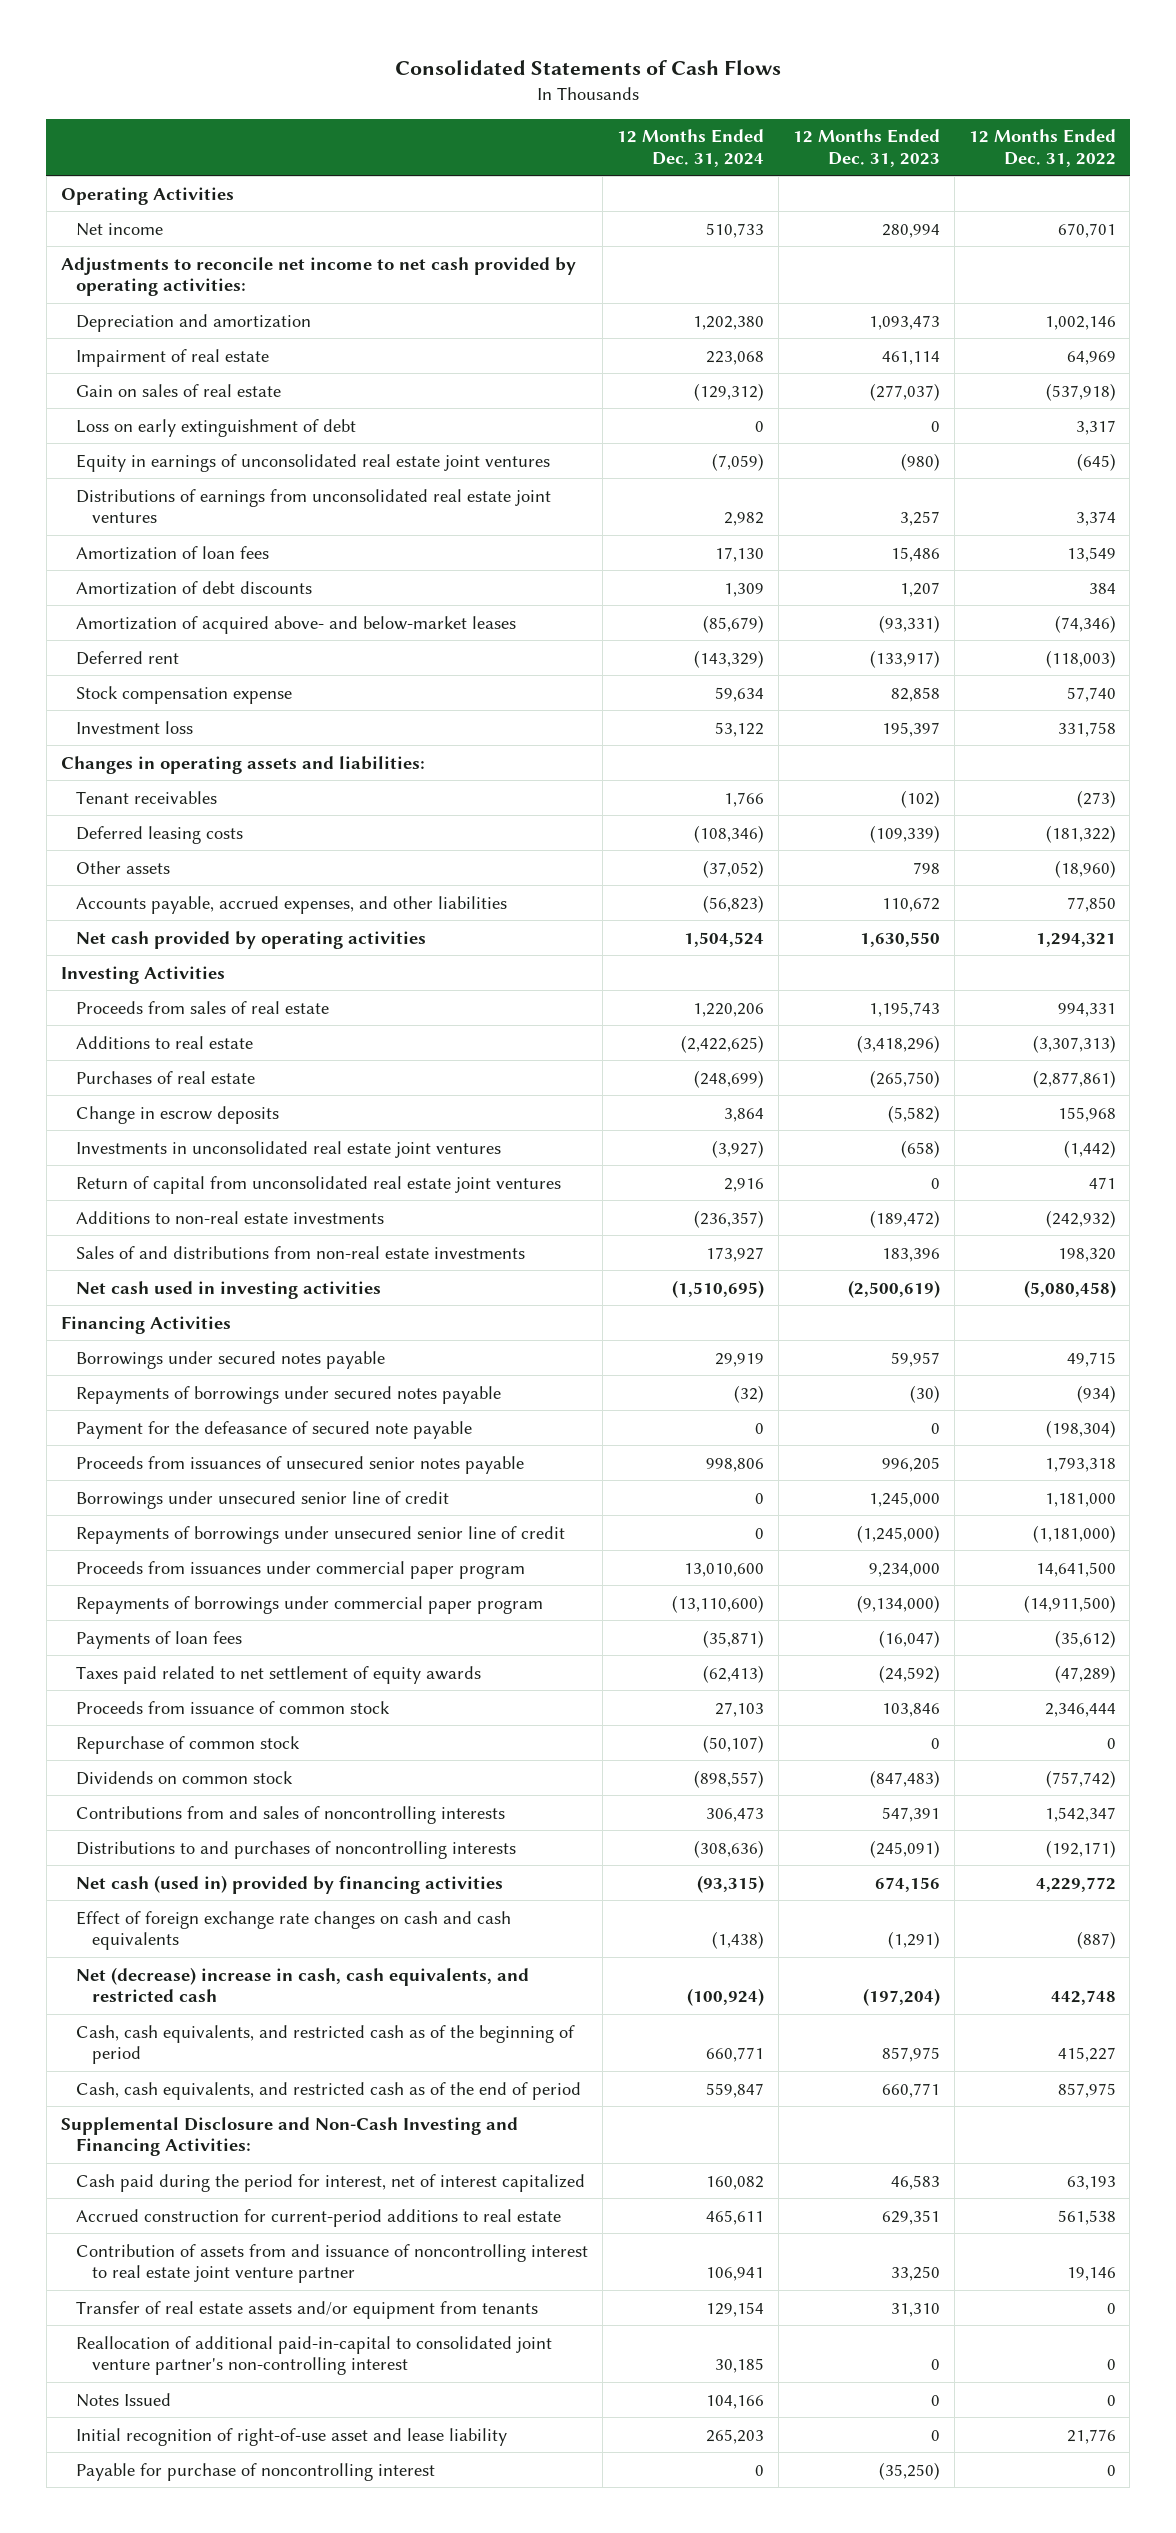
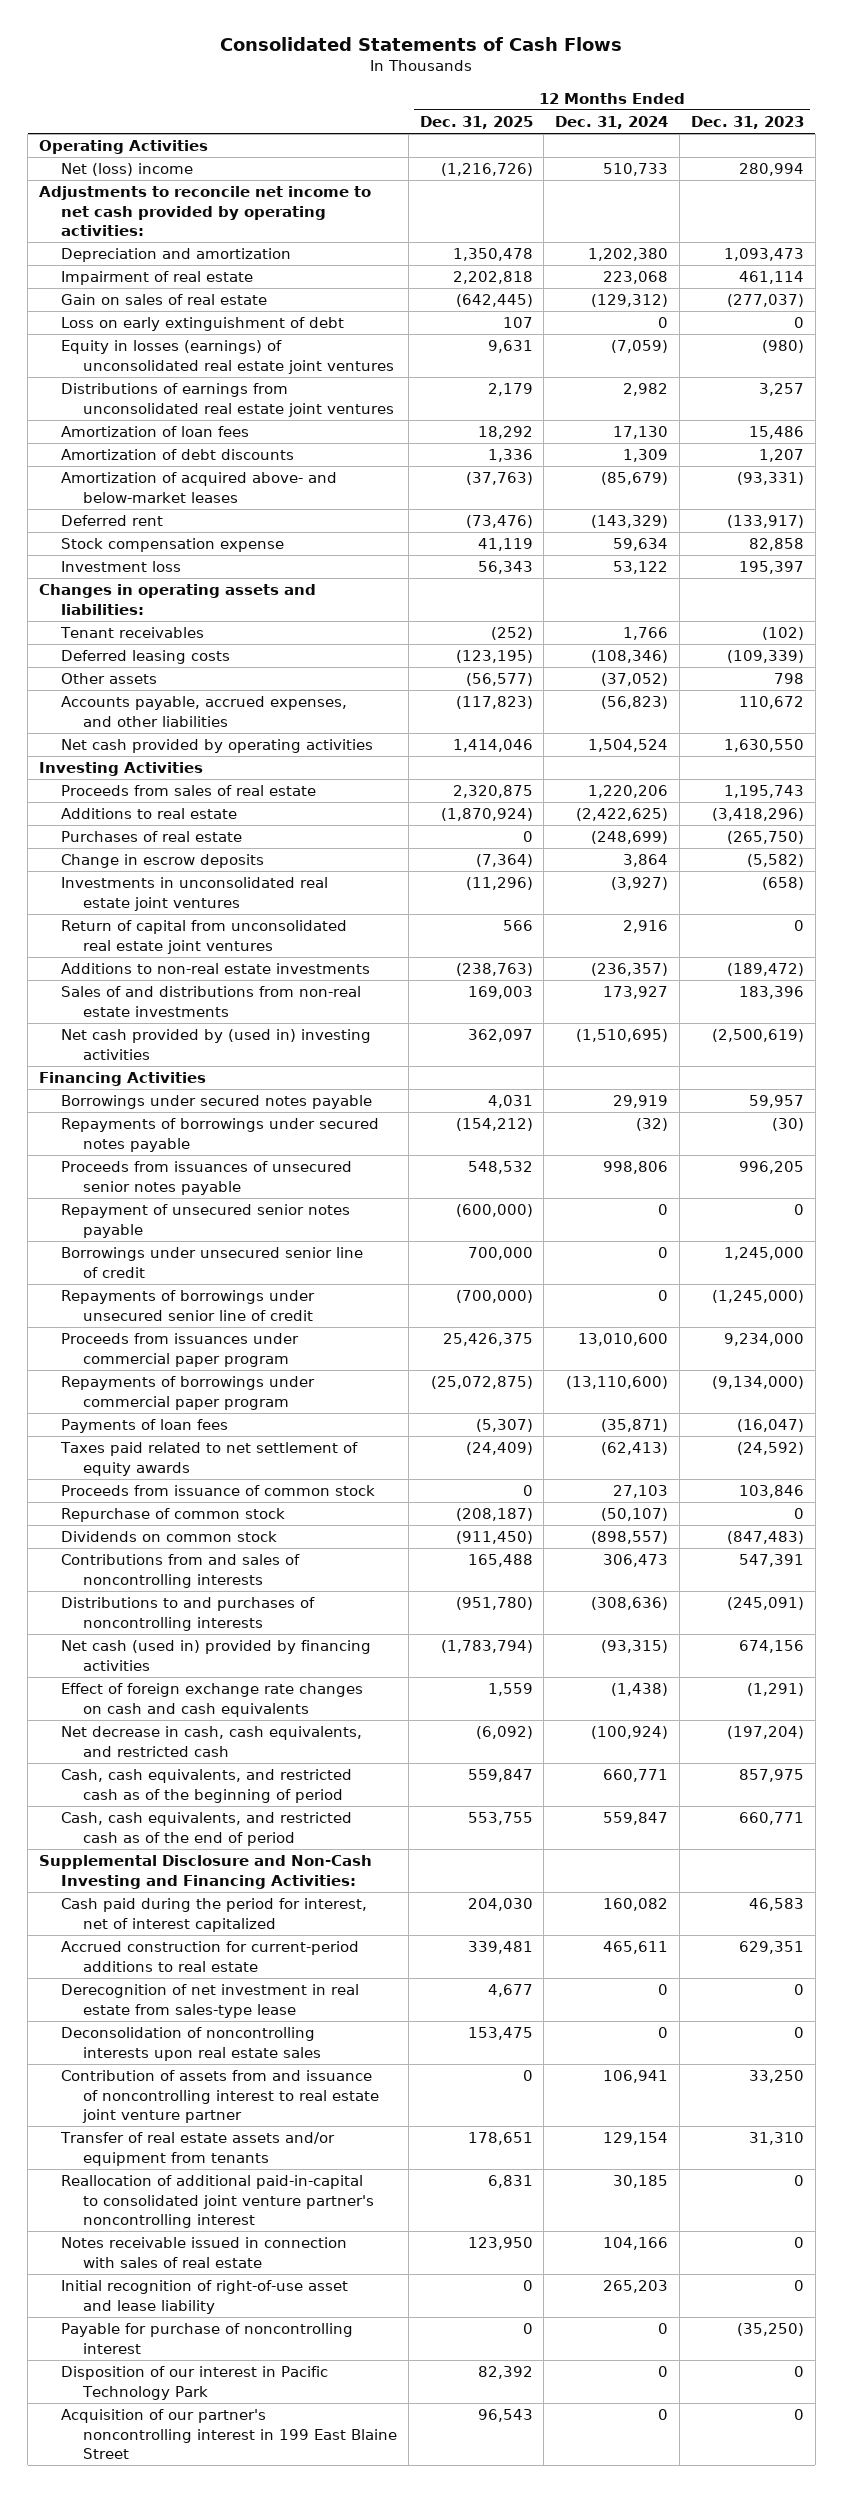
[968,129,1116,167] 12 Months Ended Dec. 31, 2022 -> none
none -> [419,115,533,129] Dec. 31, 2025
[76,222,164,236] Net income -> [60,163,193,177] Net (loss) income
[76,453,551,472] Equity in earnings of unconsolidated real estate joint ventures -> [60,340,394,374] Equity in losses (earnings) of unconsolidated real estate joint ventures
[76,1280,382,1299] Net cash used in investing activities -> [60,1029,371,1060] Net cash provided by (used in) investing activities
[76,1420,473,1439] Payment for the defeasance of secured note payable -> none
none -> [60,1204,350,1238] Repayment of unsecured senior notes payable
[76,1966,530,2003] Net (decrease) increase in cash, cash equivalents, and restricted cash -> [60,1726,362,1757] Net decrease in cash, cash equivalents, and restricted cash
none -> [60,1984,359,2018] Derecognition of net investment in real estate from sales-type lease
none -> [60,2027,321,2061] Deconsolidation of noncontrolling interests upon real estate sales
[76,2335,553,2376] Reallocation of additional paid-in-capital to consolidated joint venture partner's non-controlling interest -> [60,2175,374,2228] Reallocation of additional paid-in-capital to consolidated joint venture partner's noncontrolling interest
[76,2392,172,2407] Notes Issued -> [60,2237,347,2268] Notes receivable issued in connection with sales of real estate
none -> [60,2366,328,2400] Disposition of our interest in Pacific Technology Park
none -> [60,2409,397,2459] Acquisition of our partner's noncontrolling interest in 199 East Blaine Street

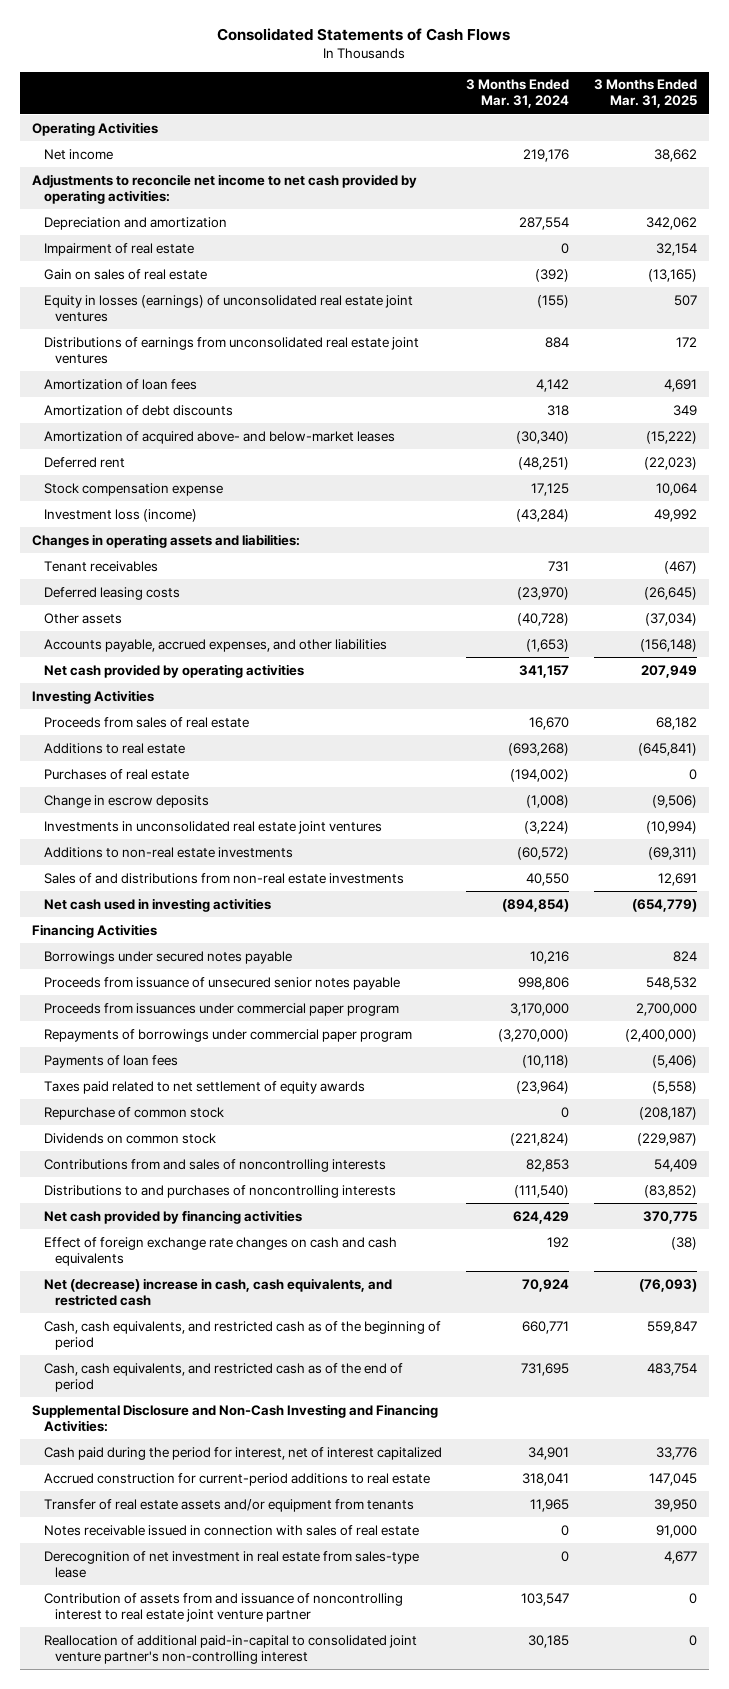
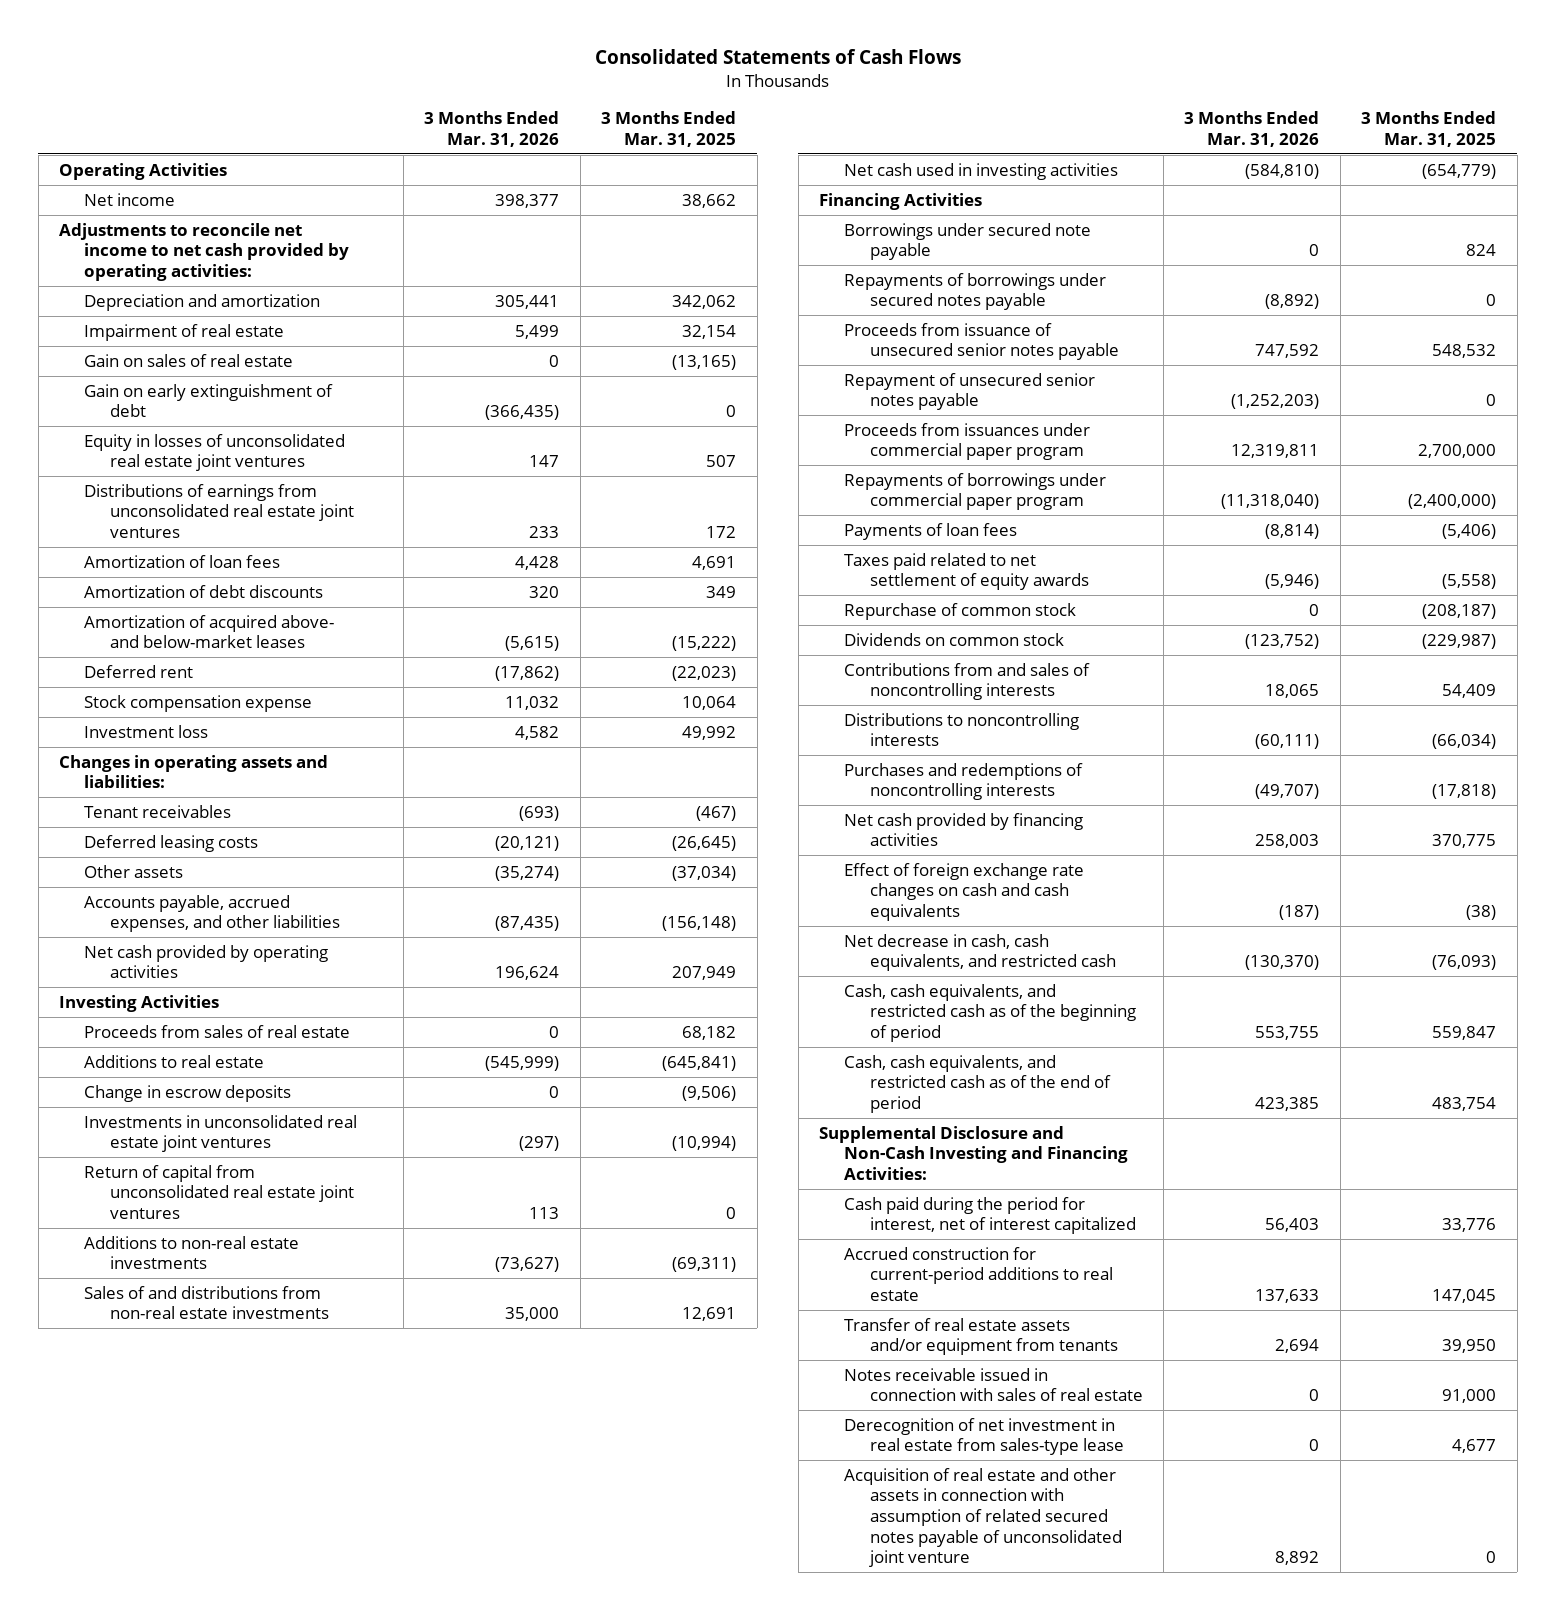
[466,79,570,109] 3 Months Ended Mar. 31, 2024 -> none
none -> [424,110,560,147] 3 Months Ended Mar. 31, 2026
none -> [84,383,334,418] Gain on early extinguishment of debt
[43,294,413,322] Equity in losses (earnings) of unconsolidated real estate joint ventures -> [84,433,346,472] Equity in losses of unconsolidated real estate joint ventures
[43,508,197,522] Investment loss (income) -> [84,724,209,738] Investment loss
[43,768,189,780] Purchases of real estate -> none
none -> [84,1164,354,1219] Return of capital from unconsolidated real estate joint ventures
[43,950,292,964] Borrowings under secured notes payable -> [844,222,1092,261] Borrowings under secured note payable
none -> [844,272,1107,311] Repayments of borrowings under secured notes payable
none -> [844,372,1096,411] Repayment of unsecured senior notes payable
[43,1184,396,1198] Distributions to and purchases of noncontrolling interests -> [844,712,1080,747] Distributions to noncontrolling interests
[643,1184,697,1198] (83,852) -> [1432,734,1497,750] (66,034)
none -> [844,762,1084,801] Purchases and redemptions of noncontrolling interests
[43,1277,392,1306] Net (decrease) increase in cash, cash equivalents, and restricted cash -> [844,933,1116,972] Net decrease in cash, cash equivalents, and restricted cash
[43,1592,403,1622] Contribution of assets from and issuance of noncontrolling interest to real estate joint venture partner -> none
[43,1634,417,1664] Reallocation of additional paid-in-capital to consolidated joint venture partner's non-controlling interest -> none
none -> [844,1467,1122,1568] Acquisition of real estate and other assets in connection with assumption of related secured notes payable of unconsolidated joint venture

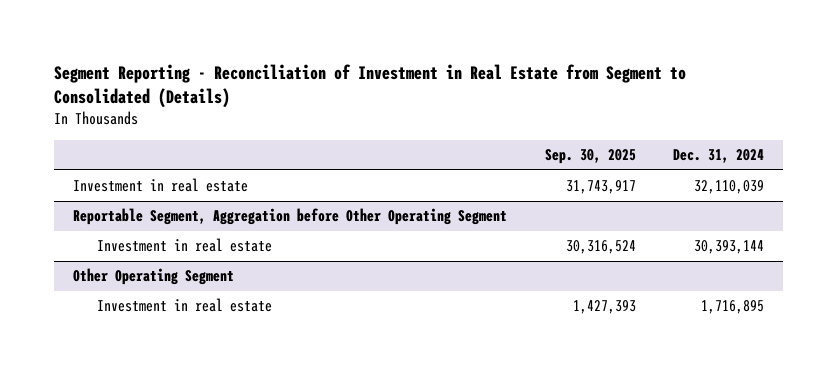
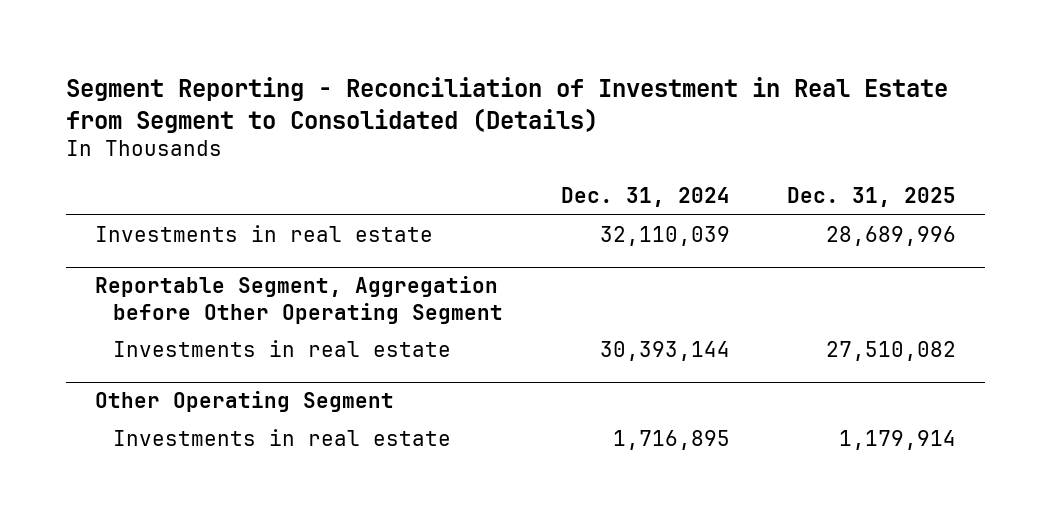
[544,149,636,165] Sep. 30, 2025 -> none
none -> [787,187,957,208] Dec. 31, 2025
[73,178,249,193] Investment in real estate -> [94,225,433,243] Investments in real estate
[97,238,273,253] Investment in real estate -> [112,340,451,358] Investments in real estate
[97,298,273,313] Investment in real estate -> [112,429,451,447] Investments in real estate

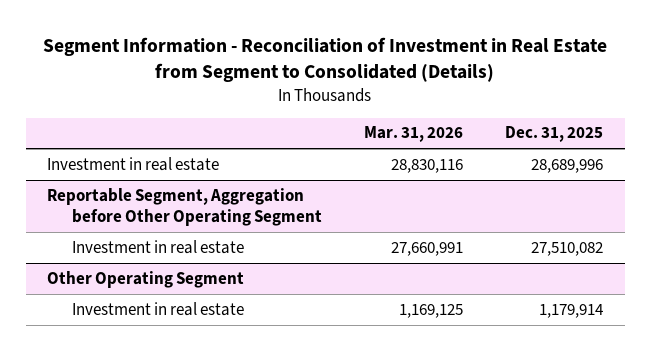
[65,77,948,133] Segment Reporting - Reconciliation of Investment in Real Estate from Segment to Consolidated (Details) -> [43,37,608,83] Segment Information - Reconciliation of Investment in Real Estate from Segment to Consolidated (Details)
[560,187,730,208] Dec. 31, 2024 -> none
none -> [364,126,464,143] Mar. 31, 2026
[94,225,433,243] Investments in real estate -> [46,156,219,171] Investment in real estate
[112,340,451,358] Investments in real estate -> [72,239,245,254] Investment in real estate
[112,429,451,447] Investments in real estate -> [72,301,245,316] Investment in real estate

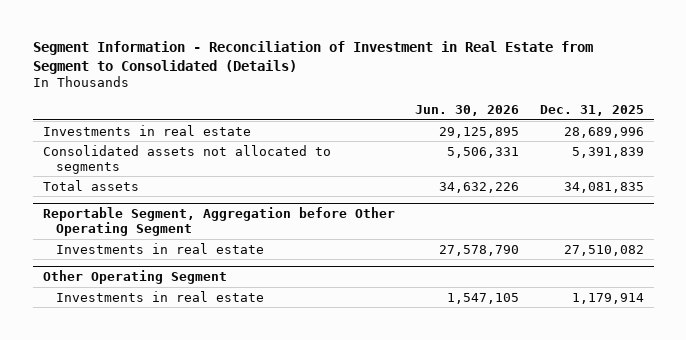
[364,126,464,143] Mar. 31, 2026 -> none
none -> [415,104,520,116] Jun. 30, 2026
[46,156,219,171] Investment in real estate -> [42,124,251,136] Investments in real estate
none -> [42,144,331,174] Consolidated assets not allocated to segments
none -> [42,179,139,191] Total assets
[72,239,245,254] Investment in real estate -> [56,242,265,254] Investments in real estate
[72,301,245,316] Investment in real estate -> [56,290,265,302] Investments in real estate

